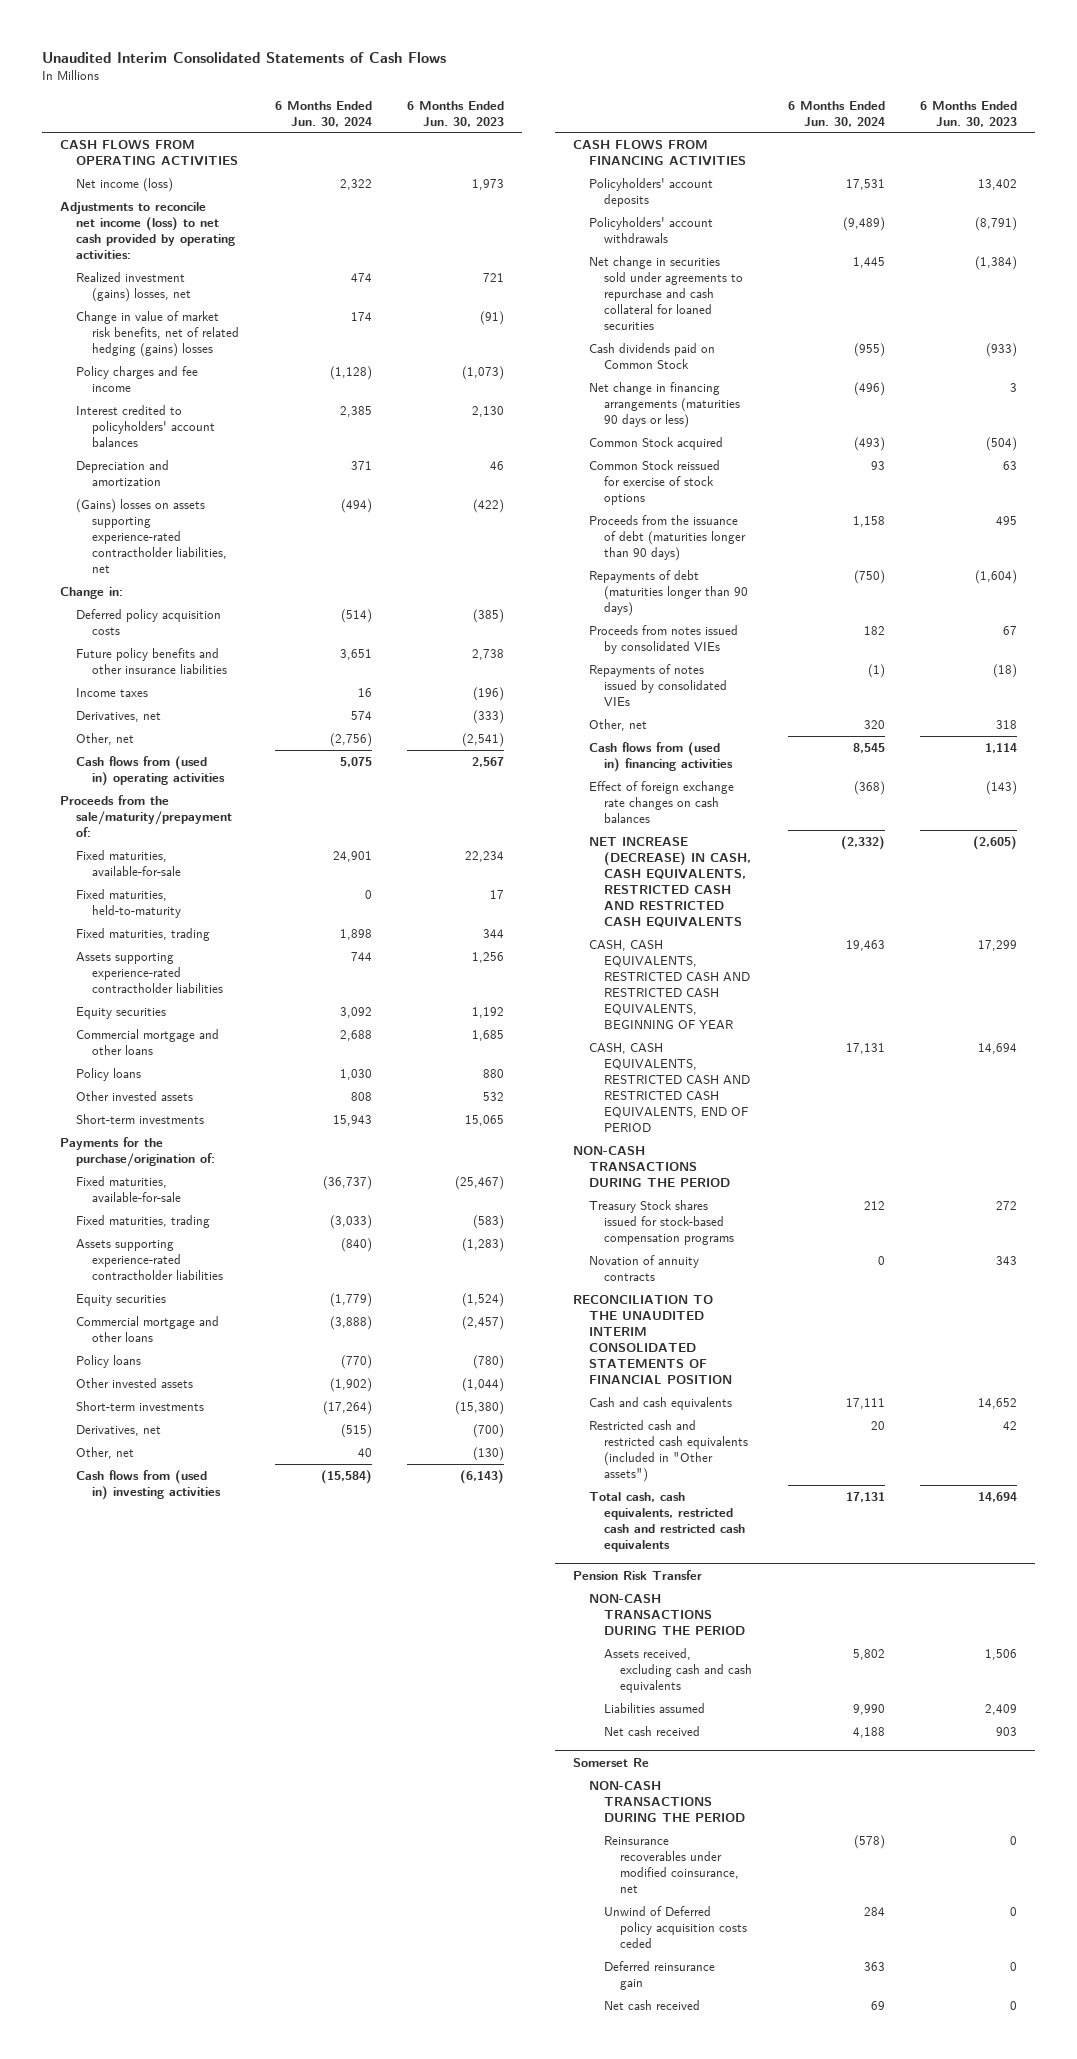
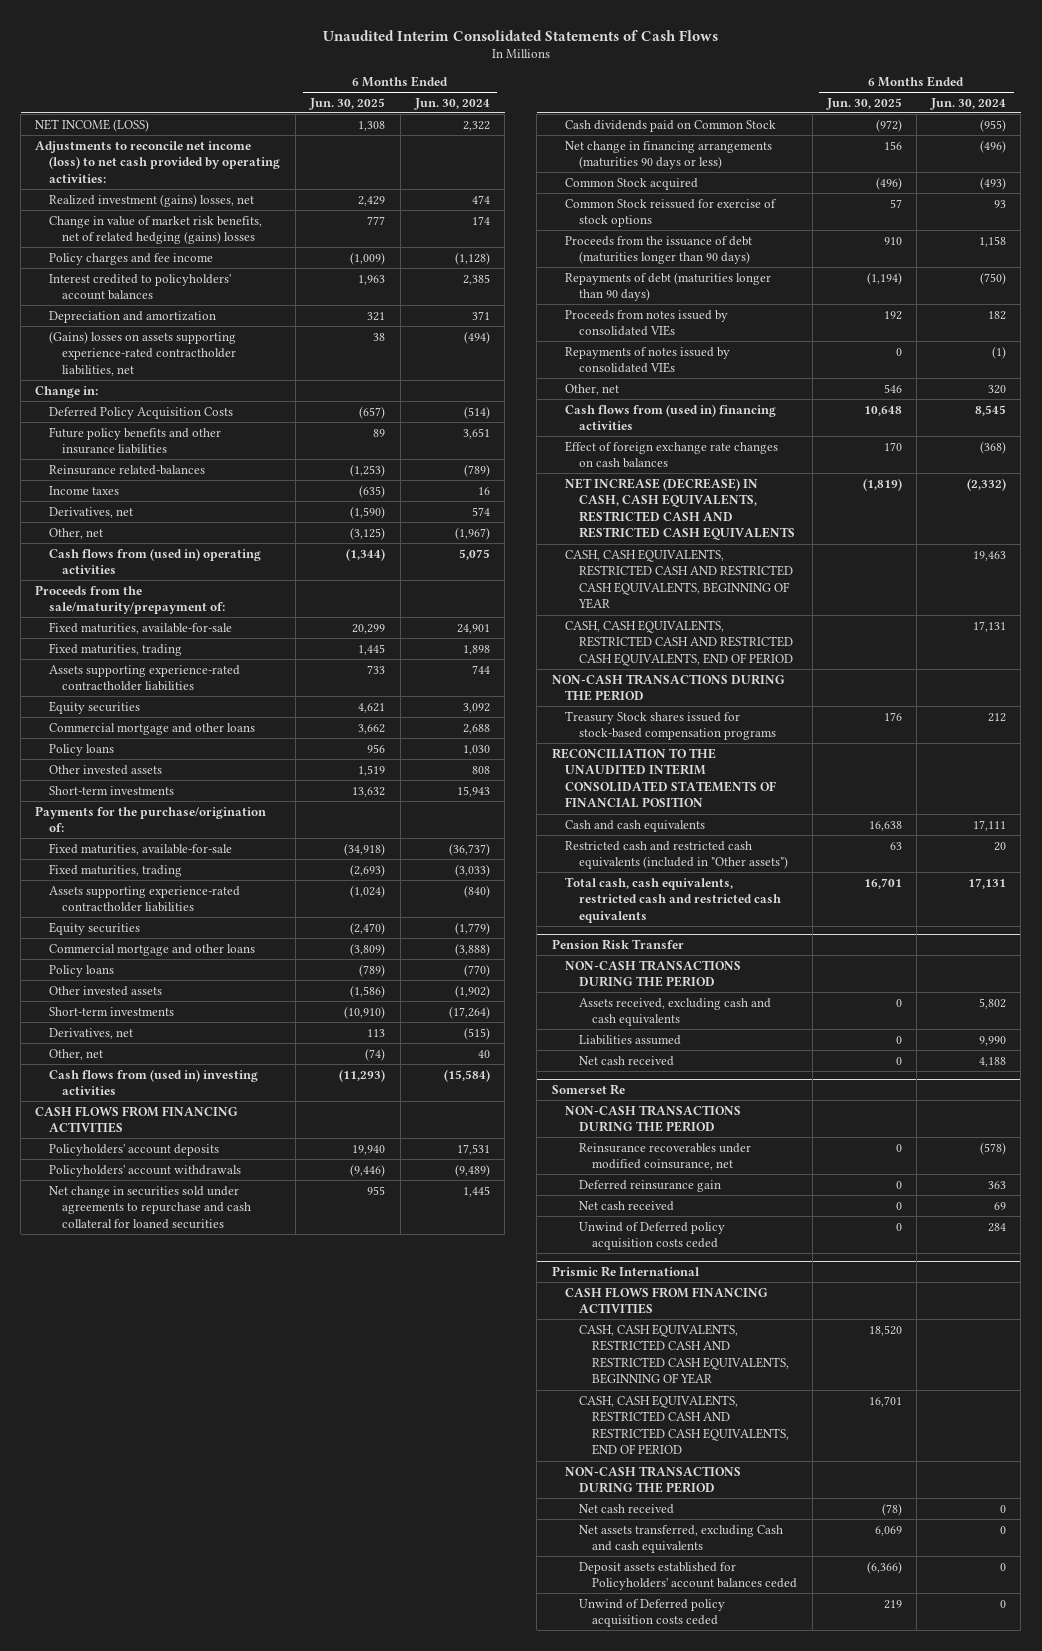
[407,100,505,127] 6 Months Ended Jun. 30, 2023 -> none
none -> [309,97,386,110] Jun. 30, 2025
[59,140,238,167] CASH FLOWS FROM OPERATING ACTIVITIES -> none
[75,178,173,193] Net income (loss) -> [35,118,150,132] NET INCOME (LOSS)
[75,609,221,636] Deferred policy acquisition costs -> [48,406,233,419] Deferred Policy Acquisition Costs
none -> [48,464,205,475] Reinsurance related-balances
[329,733,372,748] (2,756) -> [454,526,490,540] (1,967)
[75,889,181,919] Fixed maturities, held-to-maturity -> none
[588,1255,699,1282] Novation of annuity contracts -> none
[604,1906,748,1949] Unwind of Deferred policy acquisition costs ceded -> [578,1221,725,1251] Unwind of Deferred policy acquisition costs ceded
none -> [551,1265,700,1277] Prismic Re International
none -> [565,1286,769,1315] CASH FLOWS FROM FINANCING ACTIVITIES
none -> [578,1323,790,1385] CASH, CASH EQUIVALENTS, RESTRICTED CASH AND RESTRICTED CASH EQUIVALENTS, BEGINNING OF YEAR
none -> [578,1394,790,1456] CASH, CASH EQUIVALENTS, RESTRICTED CASH AND RESTRICTED CASH EQUIVALENTS, END OF PERIOD
none -> [565,1465,742,1494] NON-CASH TRANSACTIONS DURING THE PERIOD
none -> [578,1503,674,1514] Net cash received
none -> [578,1524,783,1554] Net assets transferred, excluding Cash and cash equivalents
none -> [578,1561,798,1591] Deposit assets established for Policyholders' account balances ceded
none -> [578,1598,725,1628] Unwind of Deferred policy acquisition costs ceded

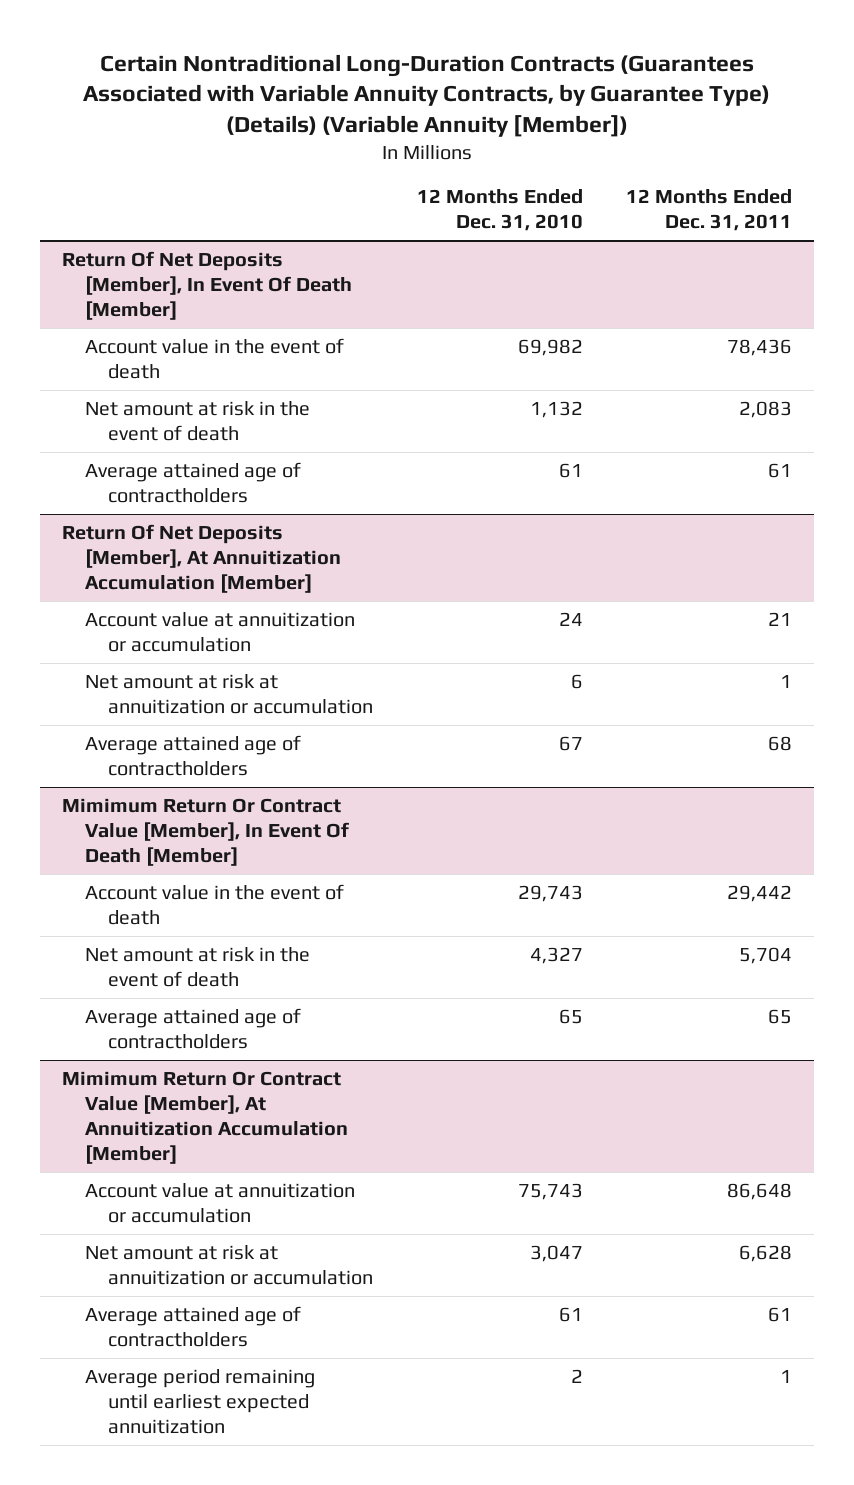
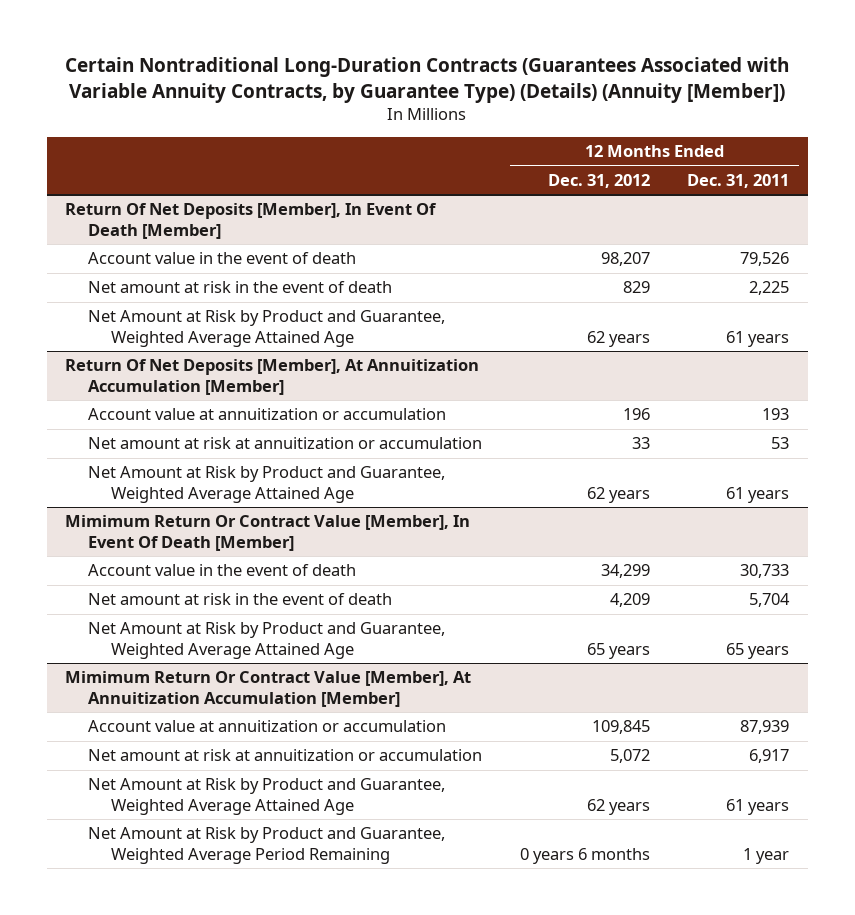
[82,53,770,138] Certain Nontraditional Long-Duration Contracts (Guarantees Associated with Variable Annuity Contracts, by Guarantee Type) (Details) (Variable Annuity [Member]) -> [65,57,790,103] Certain Nontraditional Long-Duration Contracts (Guarantees Associated with Variable Annuity Contracts, by Guarantee Type) (Details) (Annuity [Member])
[416,189,583,232] 12 Months Ended Dec. 31, 2010 -> none
none -> [547,173,650,188] Dec. 31, 2012
[84,461,301,503] Average attained age of contractholders -> none
[727,338,793,356] 78,436 -> [740,252,790,267] 79,526
[739,400,793,418] 2,083 -> [749,281,790,296] 2,225
none -> [88,310,446,347] Net Amount at Risk by Product and Guarantee, Weighted Average Attained Age
[84,734,301,776] Average attained age of contractholders -> none
[768,611,793,626] 21 -> [762,408,790,421] 193
[780,674,793,688] 1 -> [771,437,790,450] 53
none -> [88,466,446,503] Net Amount at Risk by Product and Guarantee, Weighted Average Attained Age
[727,884,793,902] 29,442 -> [740,564,790,579] 30,733
[84,1007,301,1049] Average attained age of contractholders -> none
none -> [88,622,446,659] Net Amount at Risk by Product and Guarantee, Weighted Average Attained Age
[84,1305,301,1347] Average attained age of contractholders -> none
[84,1368,315,1434] Average period remaining until earliest expected annuitization -> none
[727,1182,793,1200] 86,648 -> [740,720,790,735] 87,939
[739,1244,793,1262] 6,628 -> [749,749,790,764] 6,917
none -> [88,778,446,815] Net Amount at Risk by Product and Guarantee, Weighted Average Attained Age
none -> [88,827,446,864] Net Amount at Risk by Product and Guarantee, Weighted Average Period Remaining

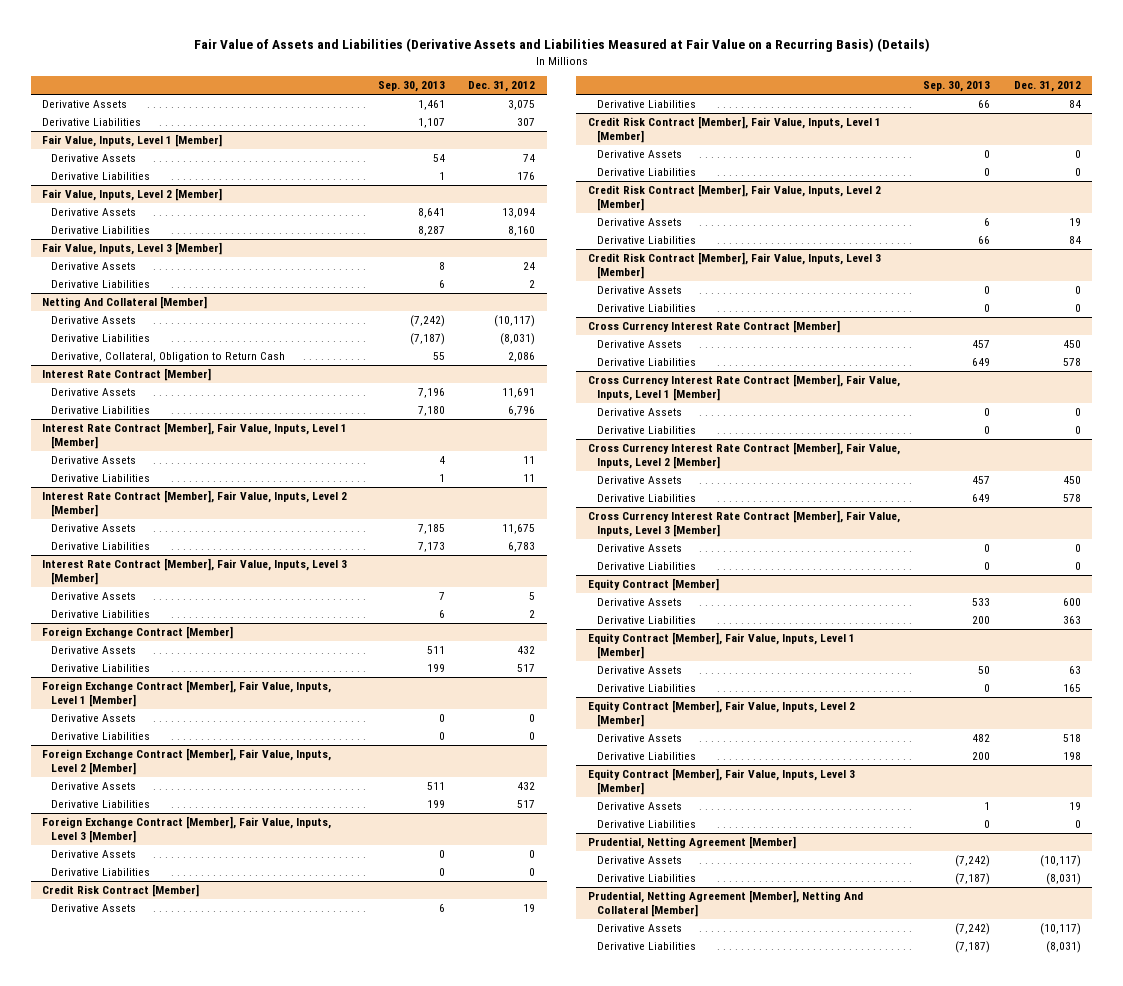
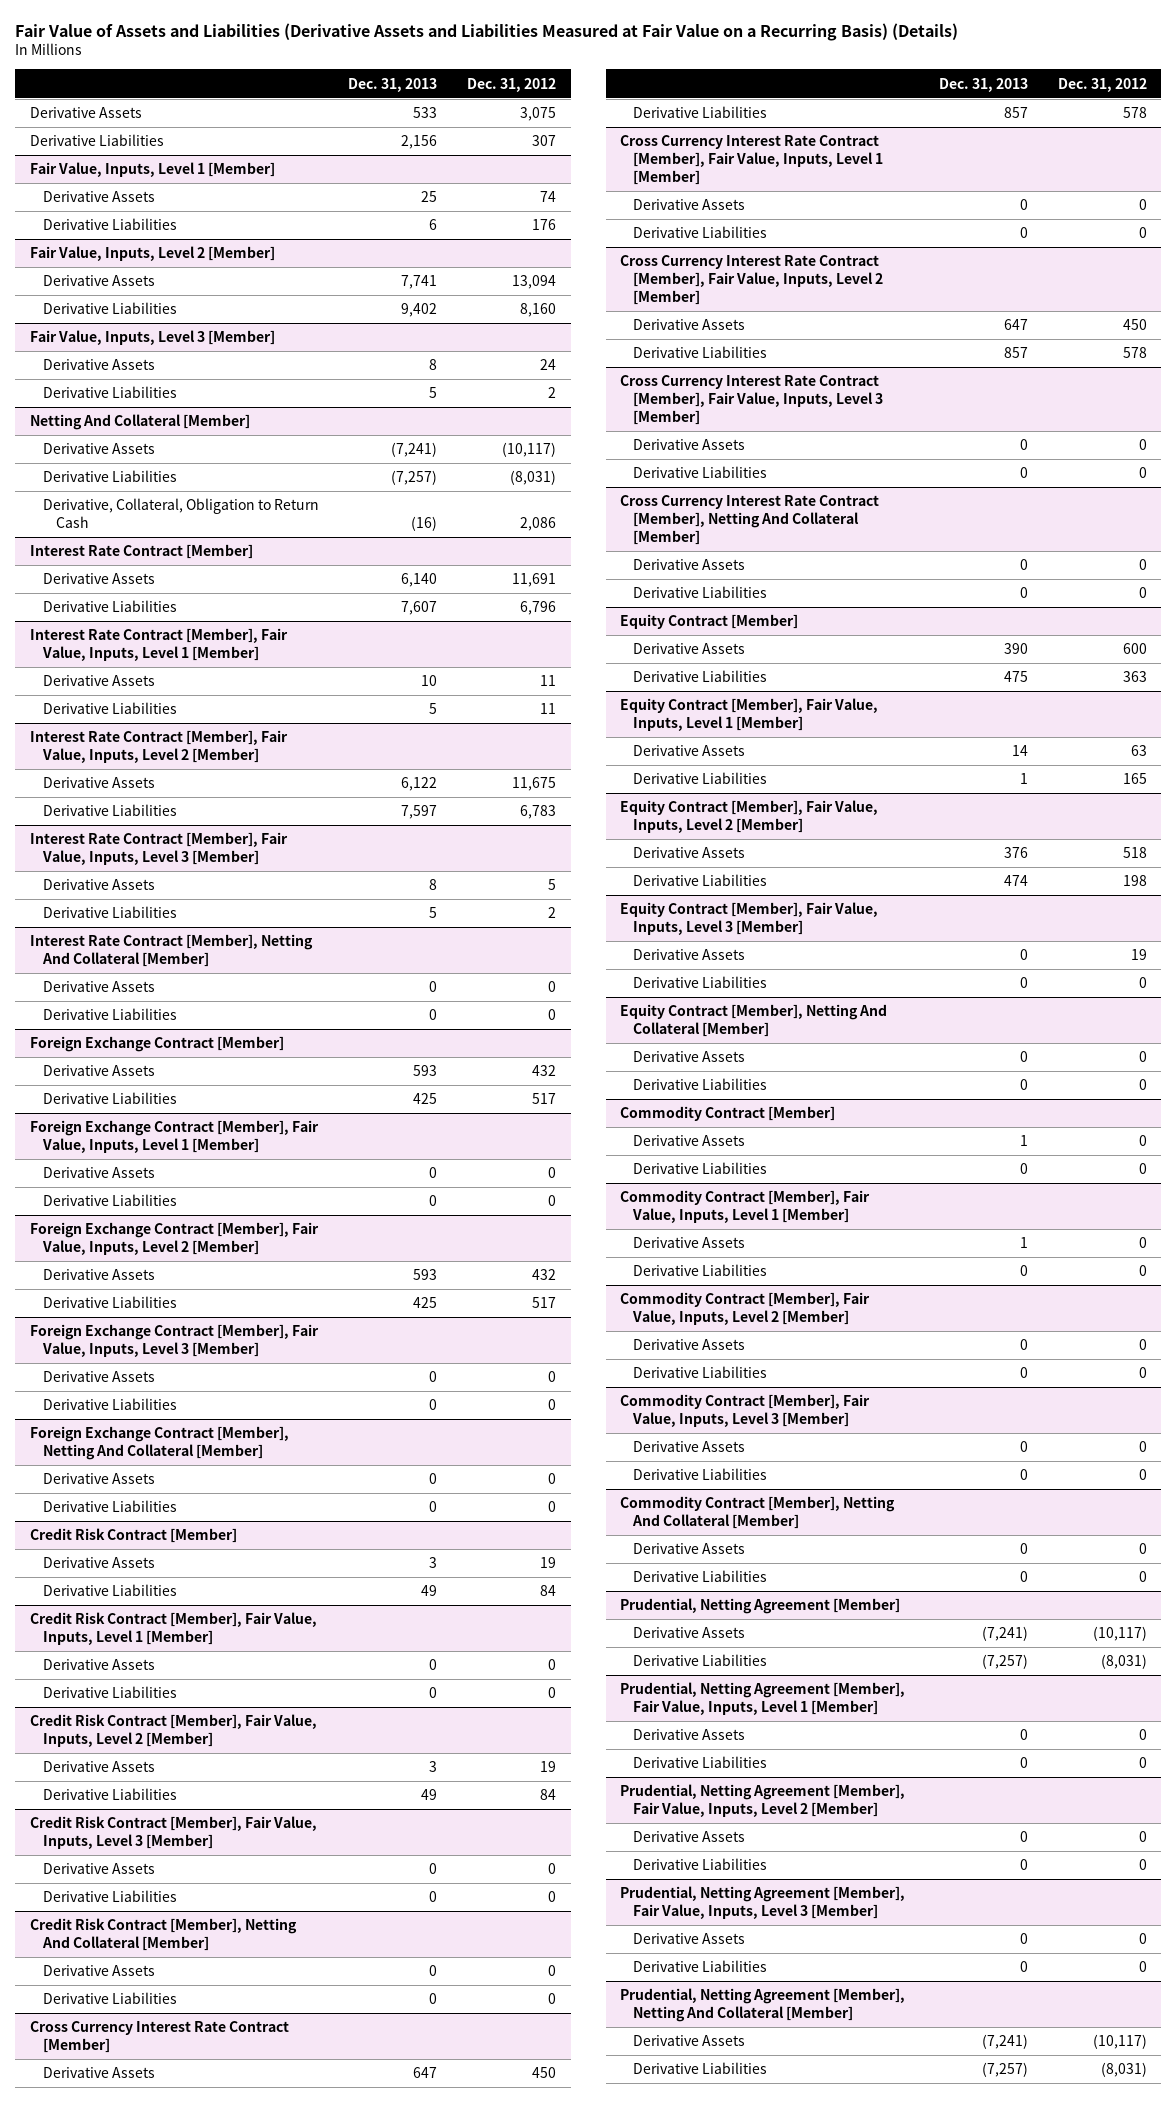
[377,81,445,93] Sep. 30, 2013 -> none
none -> [348,77,438,92] Dec. 31, 2013
none -> [29,934,313,968] Interest Rate Contract [Member], Netting And Collateral [Member]
none -> [42,981,155,993] Derivative Assets
none -> [42,1008,177,1021] Derivative Liabilities
none -> [29,1426,289,1461] Foreign Exchange Contract [Member], Netting And Collateral [Member]
none -> [42,1473,155,1485] Derivative Assets
none -> [42,1500,177,1513] Derivative Liabilities
none -> [29,1918,297,1952] Credit Risk Contract [Member], Netting And Collateral [Member]
none -> [42,1965,155,1977] Derivative Assets
none -> [42,1992,177,2005] Derivative Liabilities
none -> [620,495,880,546] Cross Currency Interest Rate Contract [Member], Netting And Collateral [Member]
none -> [633,559,746,571] Derivative Assets
none -> [633,586,768,599] Derivative Liabilities
none -> [620,1004,888,1038] Equity Contract [Member], Netting And Collateral [Member]
none -> [633,1051,746,1063] Derivative Assets
none -> [633,1078,768,1091] Derivative Liabilities
none -> [620,1106,836,1122] Commodity Contract [Member]
none -> [633,1135,746,1147] Derivative Assets
none -> [633,1162,768,1175] Derivative Liabilities
none -> [620,1190,871,1224] Commodity Contract [Member], Fair Value, Inputs, Level 1 [Member]
none -> [633,1237,746,1249] Derivative Assets
none -> [633,1264,768,1277] Derivative Liabilities
none -> [620,1292,871,1326] Commodity Contract [Member], Fair Value, Inputs, Level 2 [Member]
none -> [633,1339,746,1351] Derivative Assets
none -> [633,1366,768,1379] Derivative Liabilities
none -> [620,1394,871,1428] Commodity Contract [Member], Fair Value, Inputs, Level 3 [Member]
none -> [633,1441,746,1453] Derivative Assets
none -> [633,1468,768,1481] Derivative Liabilities
none -> [620,1496,896,1530] Commodity Contract [Member], Netting And Collateral [Member]
none -> [633,1543,746,1555] Derivative Assets
none -> [633,1570,768,1583] Derivative Liabilities
none -> [620,1682,906,1716] Prudential, Netting Agreement [Member], Fair Value, Inputs, Level 1 [Member]
none -> [633,1729,746,1741] Derivative Assets
none -> [633,1756,768,1769] Derivative Liabilities
none -> [620,1784,906,1818] Prudential, Netting Agreement [Member], Fair Value, Inputs, Level 2 [Member]
none -> [633,1831,746,1843] Derivative Assets
none -> [633,1858,768,1871] Derivative Liabilities
none -> [620,1886,906,1920] Prudential, Netting Agreement [Member], Fair Value, Inputs, Level 3 [Member]
none -> [633,1933,746,1945] Derivative Assets
none -> [633,1960,768,1973] Derivative Liabilities

